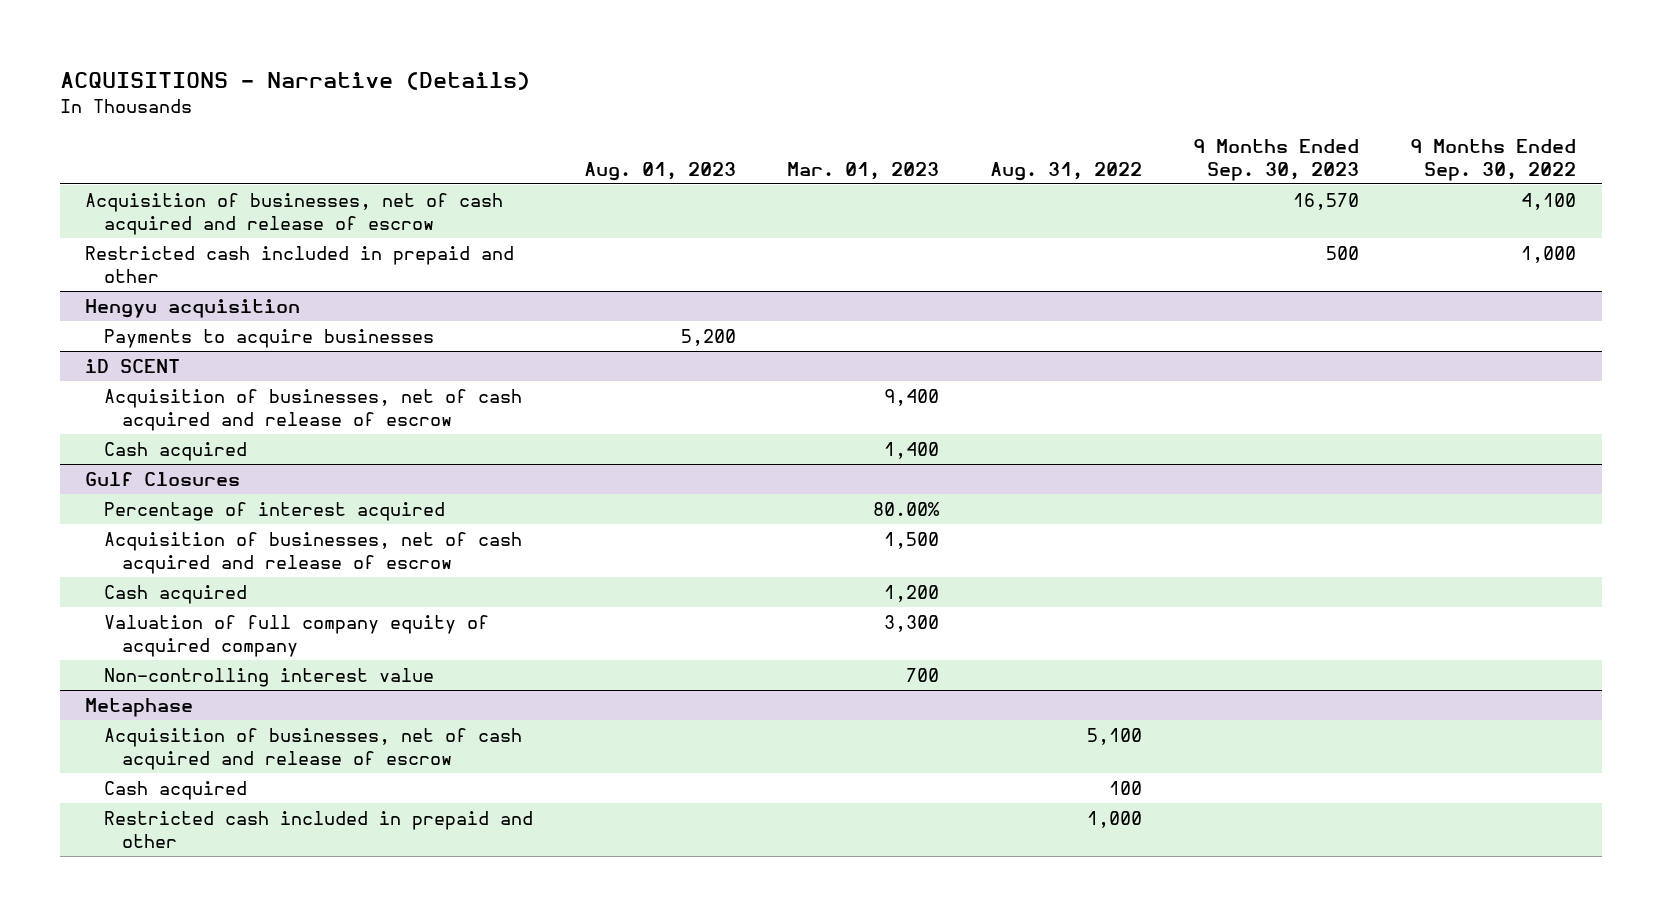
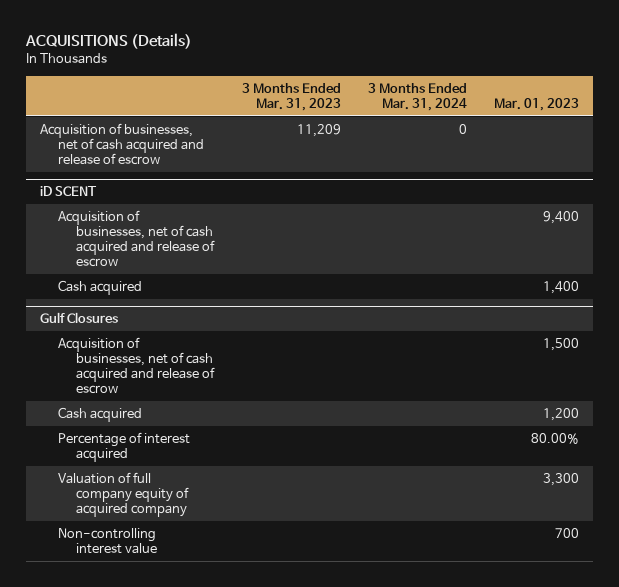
[59,72,530,91] ACQUISITIONS - Narrative (Details) -> [25,32,193,49] ACQUISITIONS (Details)
[583,161,736,181] Aug. 01, 2023 -> none
[989,161,1142,181] Aug. 31, 2022 -> none
[1192,138,1359,181] 9 Months Ended Sep. 30, 2023 -> none
[1409,138,1576,181] 9 Months Ended Sep. 30, 2022 -> none
none -> [241,82,341,111] 3 Months Ended Mar. 31, 2023
none -> [367,82,467,111] 3 Months Ended Mar. 31, 2024
[85,245,515,283] Restricted cash included in prepaid and other -> none
[85,298,301,318] Hengyu acquisition -> none
[103,328,434,348] Payments to acquire businesses -> none
[103,501,445,521] Percentage of interest acquired -> [58,431,191,463] Percentage of interest acquired
[85,697,194,717] Metaphase -> none
[103,727,522,770] Acquisition of businesses, net of cash acquired and release of escrow -> none
[103,780,247,800] Cash acquired -> none
[103,810,533,848] Restricted cash included in prepaid and other -> none

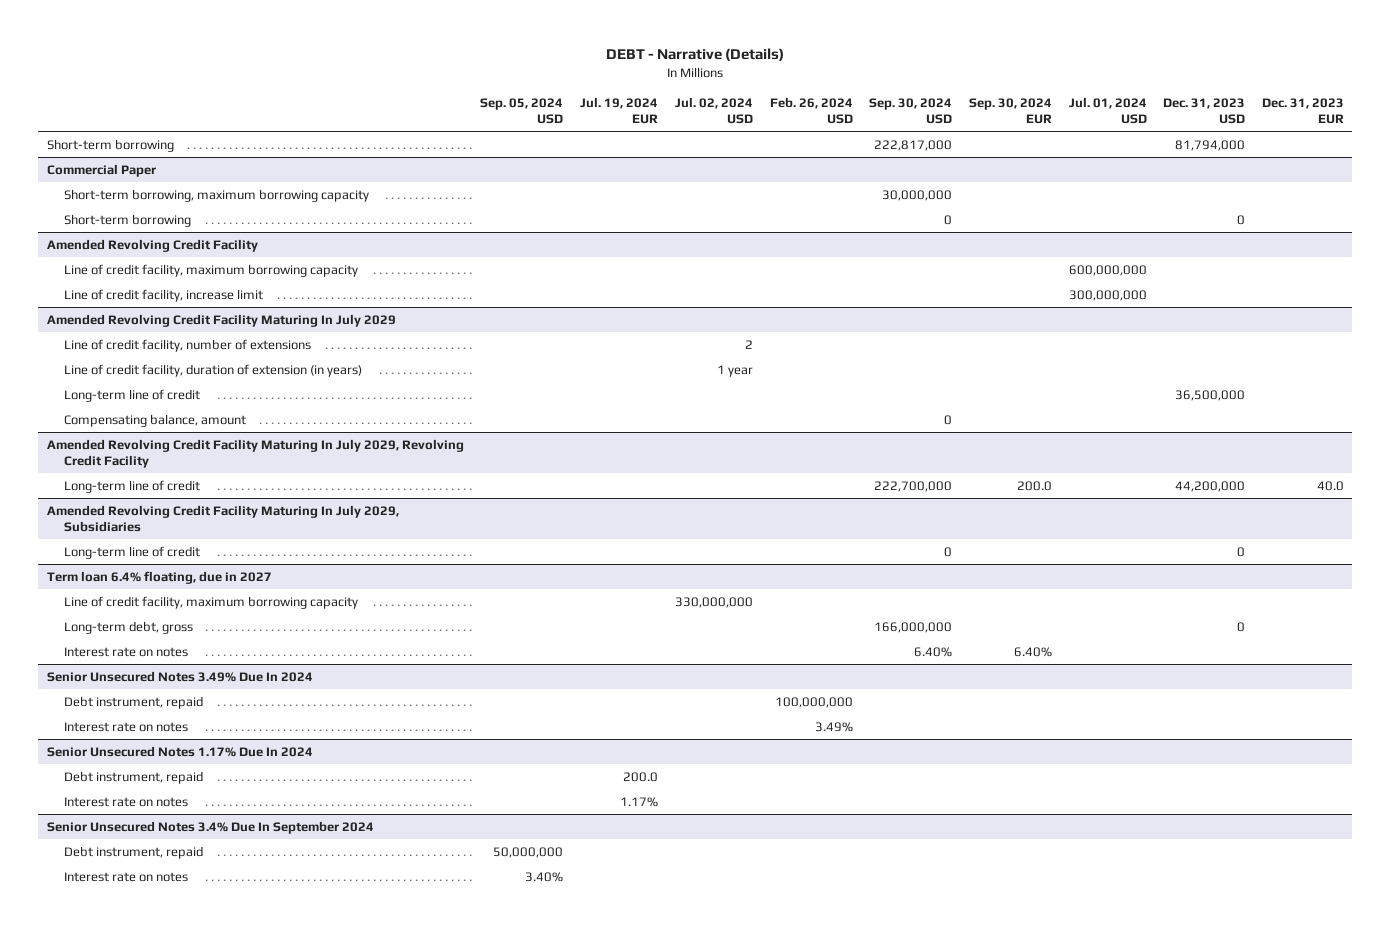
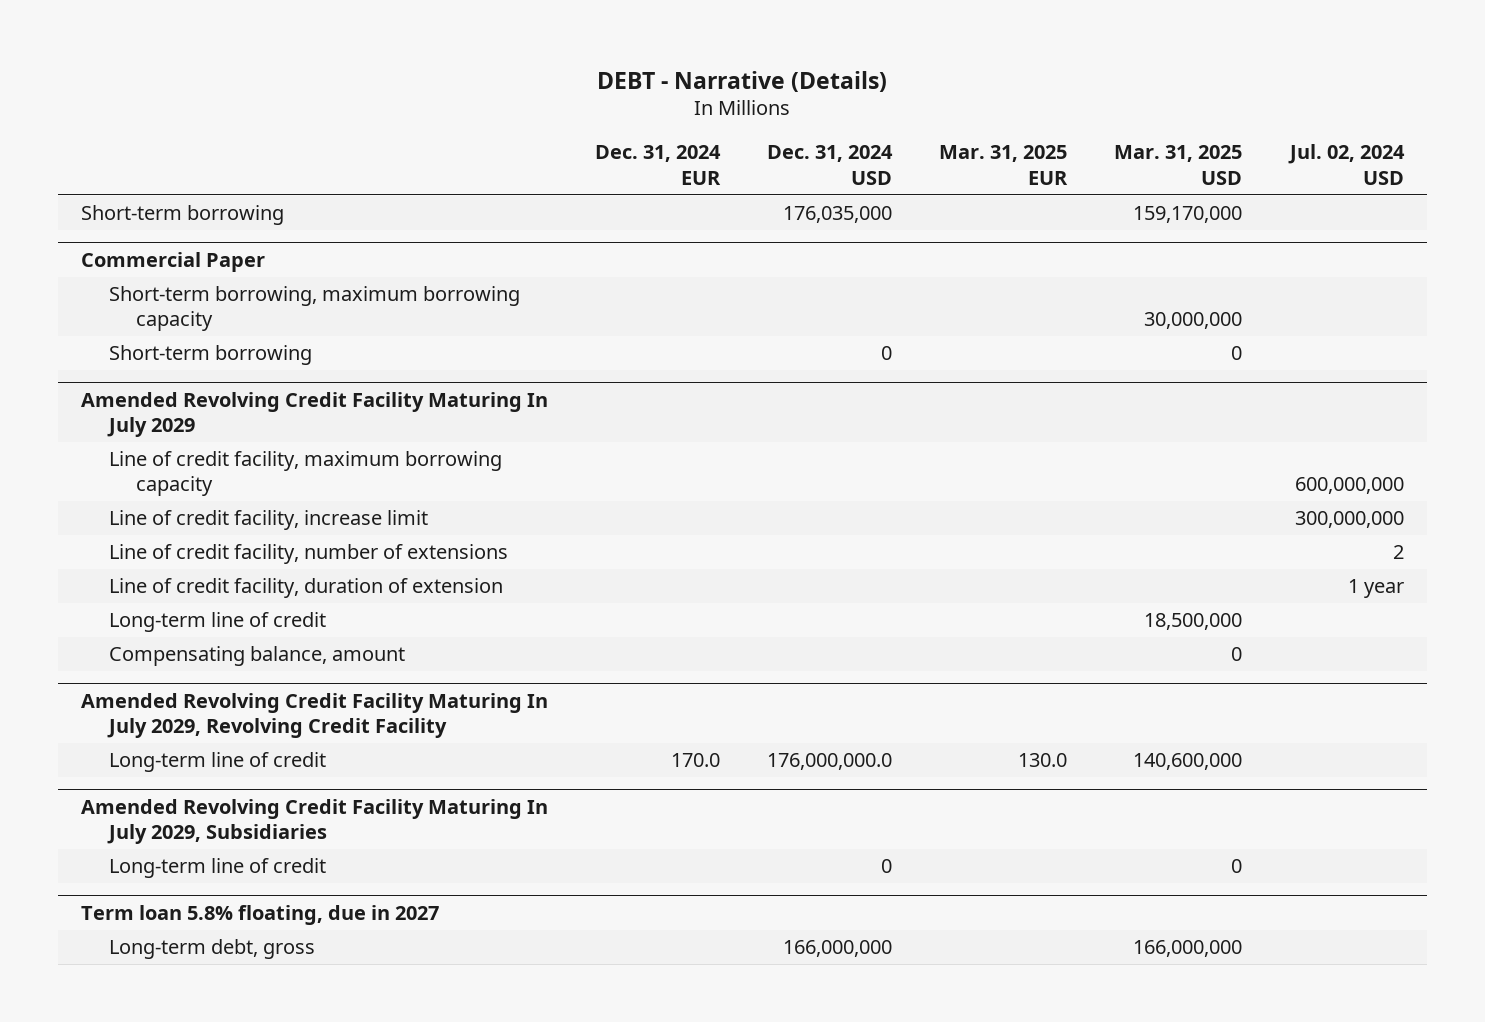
[480,97,564,124] Sep. 05, 2024 USD -> none
[580,96,659,124] Jul. 19, 2024 EUR -> none
[769,96,853,124] Feb. 26, 2024 USD -> none
[869,97,953,124] Sep. 30, 2024 USD -> none
[968,97,1052,124] Sep. 30, 2024 EUR -> none
[1068,96,1147,124] Jul. 01, 2024 USD -> none
[1163,97,1246,124] Dec. 31, 2023 USD -> none
[1261,97,1344,124] Dec. 31, 2023 EUR -> none
none -> [595,145,722,185] Dec. 31, 2024 EUR
none -> [767,145,894,185] Dec. 31, 2024 USD
none -> [939,145,1069,185] Mar. 31, 2025 EUR
none -> [1114,145,1243,185] Mar. 31, 2025 USD
[46,238,258,252] Amended Revolving Credit Facility -> none
[64,263,359,277] Line of credit facility, maximum borrowing capacity -> none
[64,288,264,302] Line of credit facility, increase limit -> none
none -> [108,451,502,497] Line of credit facility, maximum borrowing capacity
none -> [108,510,428,531] Line of credit facility, increase limit
[64,363,363,377] Line of credit facility, duration of extension (in years) -> [108,578,503,599] Line of credit facility, duration of extension
[46,570,272,584] Term loan 6.4% floating, due in 2027 -> none
[64,595,359,609] Line of credit facility, maximum borrowing capacity -> none
[64,620,194,634] Long-term debt, gross -> none
[64,646,189,657] Interest rate on notes -> none
[46,670,313,682] Senior Unsecured Notes 3.49% Due In 2024 -> none
[64,695,204,709] Debt instrument, repaid -> none
[64,721,189,732] Interest rate on notes -> none
[46,745,313,757] Senior Unsecured Notes 1.17% Due In 2024 -> none
[64,770,204,784] Debt instrument, repaid -> none
[64,796,189,807] Interest rate on notes -> none
[46,820,374,834] Senior Unsecured Notes 3.4% Due In September 2024 -> none
[64,845,204,859] Debt instrument, repaid -> none
[64,871,189,882] Interest rate on notes -> none
none -> [81,904,440,925] Term loan 5.8% floating, due in 2027
none -> [108,939,315,960] Long-term debt, gross

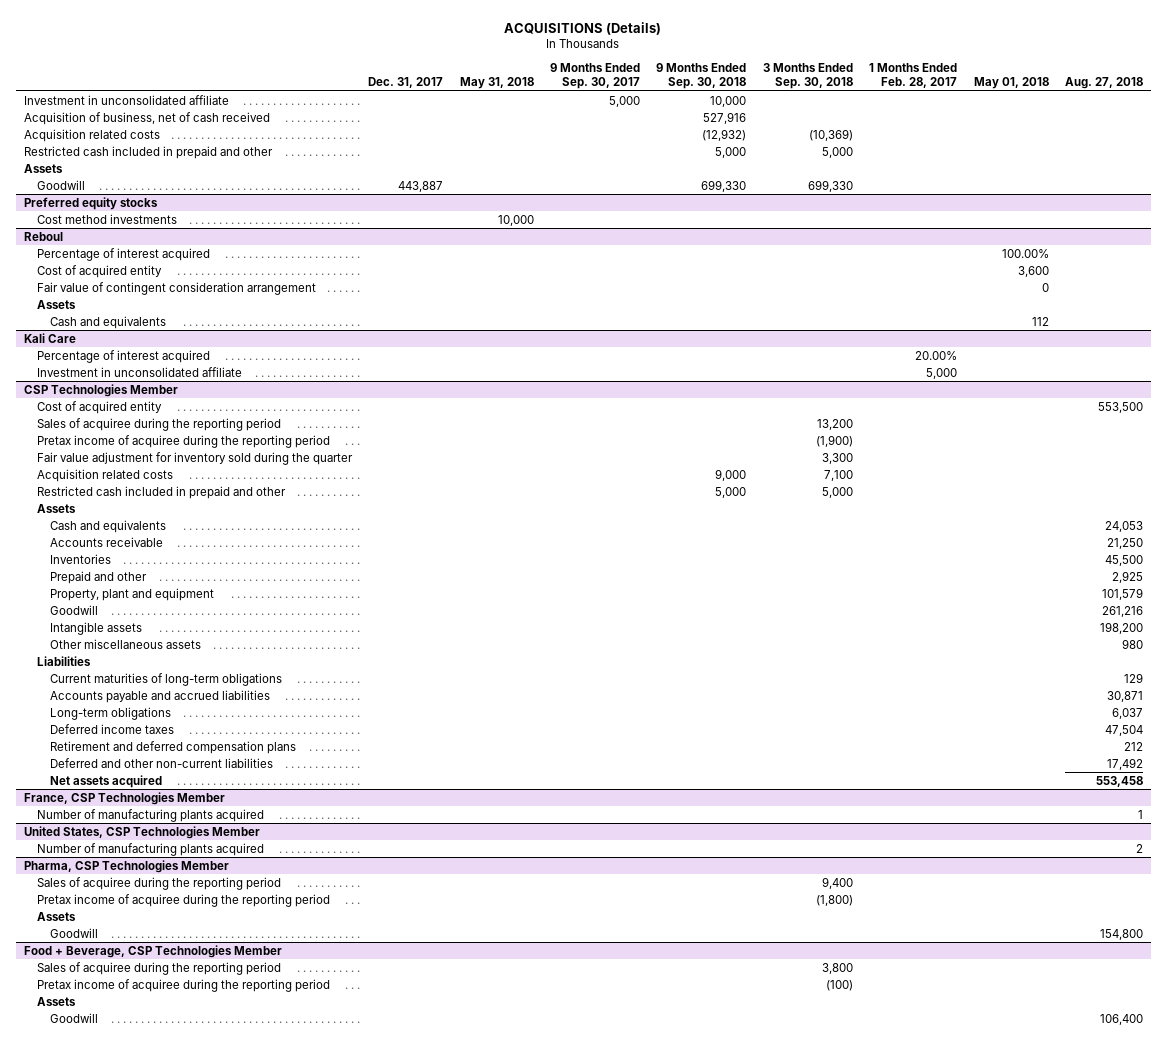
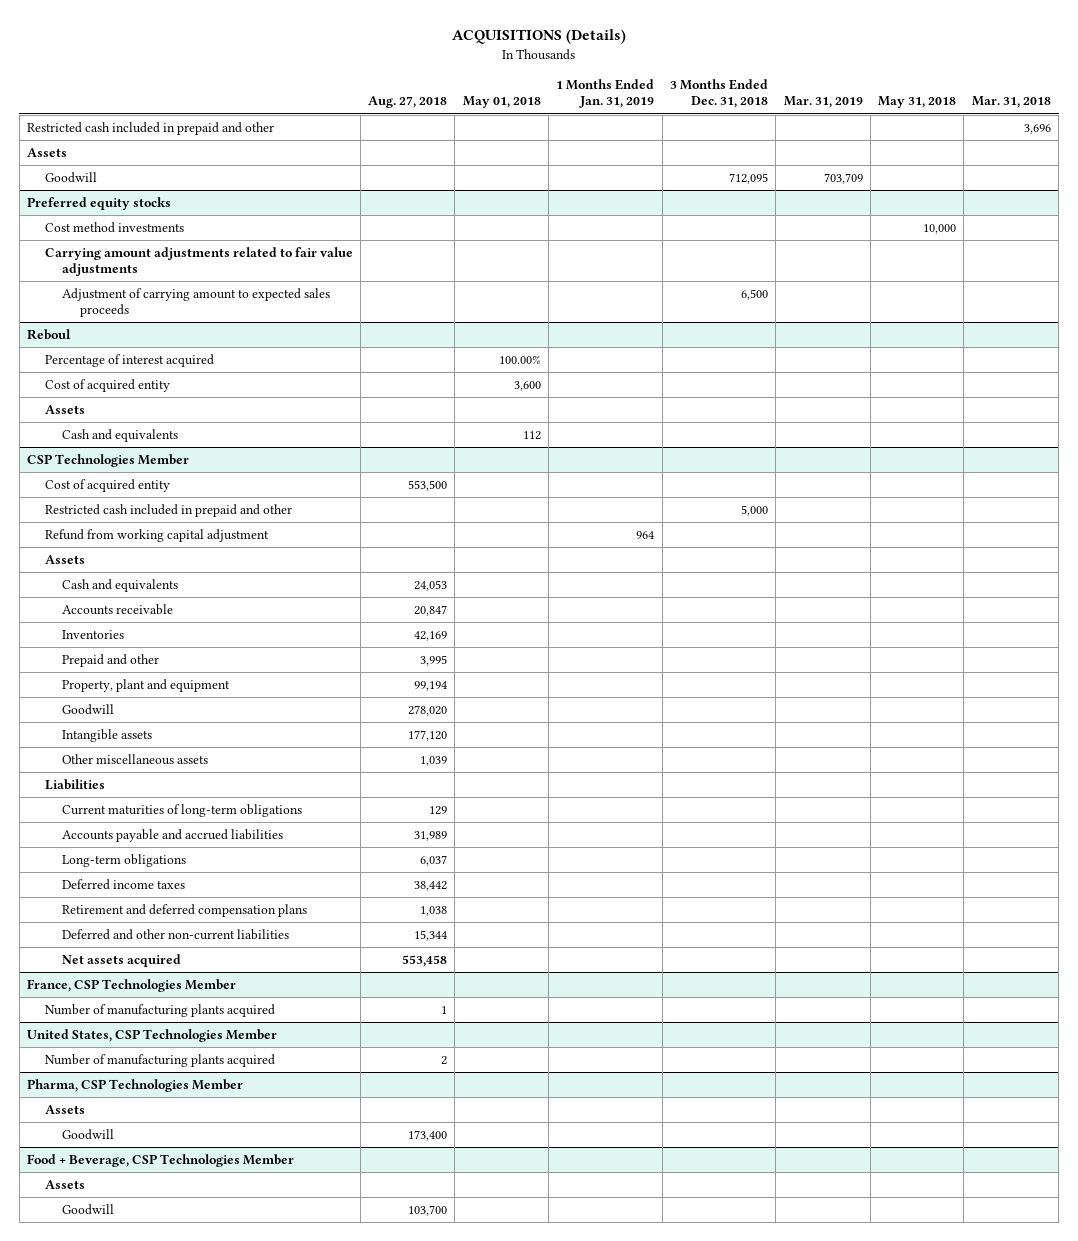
[368,77,444,89] Dec. 31, 2017 -> none
[550,63,641,90] 9 Months Ended Sep. 30, 2017 -> none
[656,63,747,90] 9 Months Ended Sep. 30, 2018 -> none
[762,63,853,90] 3 Months Ended Sep. 30, 2018 -> none
[869,63,958,89] 1 Months Ended Feb. 28, 2017 -> none
none -> [556,79,655,109] 1 Months Ended Jan. 31, 2019
none -> [669,79,768,109] 3 Months Ended Dec. 31, 2018
none -> [783,96,863,109] Mar. 31, 2019
none -> [971,96,1051,109] Mar. 31, 2018
[23,94,229,105] Investment in unconsolidated affiliate -> none
[23,111,270,125] Acquisition of business, net of cash received -> none
[23,128,160,142] Acquisition related costs -> none
none -> [44,247,353,277] Carrying amount adjustments related to fair value adjustments
none -> [62,288,331,318] Adjustment of carrying amount to expected sales proceeds
[36,281,316,295] Fair value of contingent consideration arrangement -> none
[23,332,76,343] Kali Care -> none
[36,349,210,363] Percentage of interest acquired -> none
[36,366,242,377] Investment in unconsolidated affiliate -> none
[36,417,281,431] Sales of acquiree during the reporting period -> none
[36,434,330,448] Pretax income of acquiree during the reporting period -> none
[36,451,353,465] Fair value adjustment for inventory sold during the quarter -> none
[36,468,173,482] Acquisition related costs -> none
none -> [44,529,269,543] Refund from working capital adjustment
[1107,537,1144,549] 21,250 -> [414,605,448,617] 20,847
[1105,554,1144,566] 45,500 -> [414,631,448,642] 42,169
[1112,570,1144,583] 2,925 -> [420,655,448,667] 3,995
[1102,587,1144,600] 101,579 -> [414,681,448,692] 99,194
[1102,605,1144,617] 261,216 -> [408,705,448,717] 278,020
[1100,621,1144,634] 198,200 -> [408,730,448,742] 177,120
[1122,638,1144,649] 980 -> [420,756,448,767] 1,039
[1107,690,1144,702] 30,871 -> [414,831,448,842] 31,989
[1105,724,1144,736] 47,504 -> [414,881,448,892] 38,442
[1124,741,1144,751] 212 -> [420,906,448,917] 1,038
[1107,757,1144,770] 17,492 -> [414,930,448,942] 15,344
[36,876,281,890] Sales of acquiree during the reporting period -> none
[36,893,330,907] Pretax income of acquiree during the reporting period -> none
[1100,928,1144,940] 154,800 -> [408,1130,448,1142] 173,400
[36,961,281,975] Sales of acquiree during the reporting period -> none
[36,978,330,992] Pretax income of acquiree during the reporting period -> none
[1100,1013,1144,1025] 106,400 -> [408,1205,448,1217] 103,700

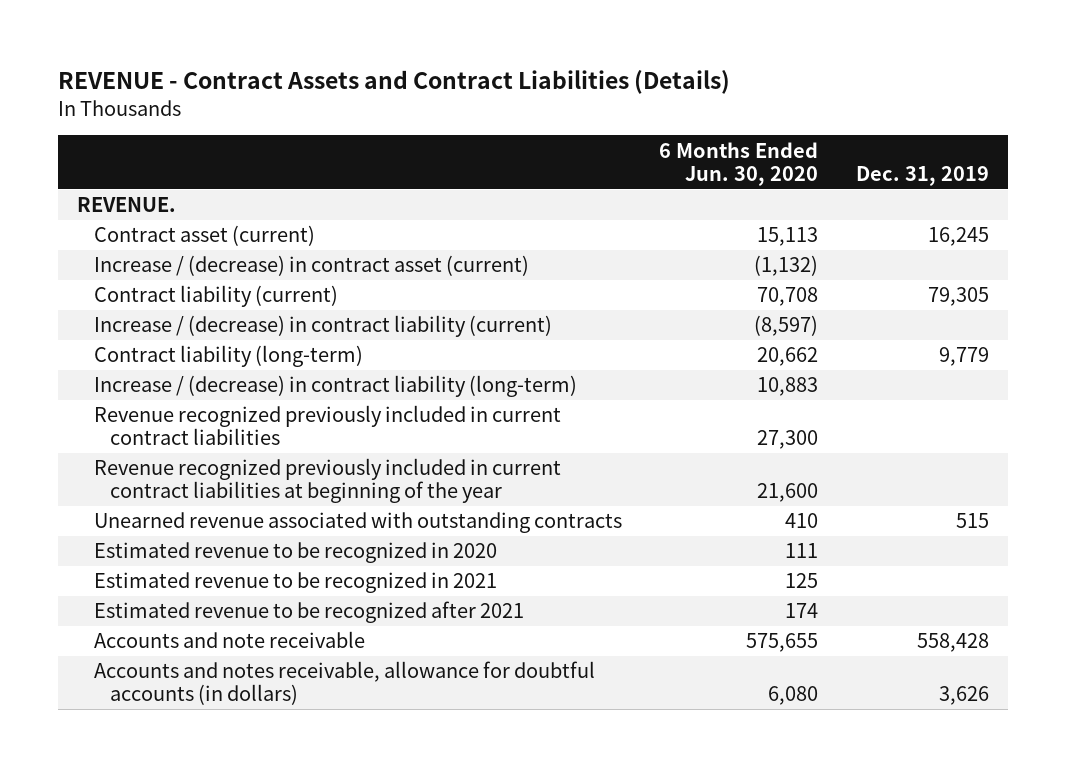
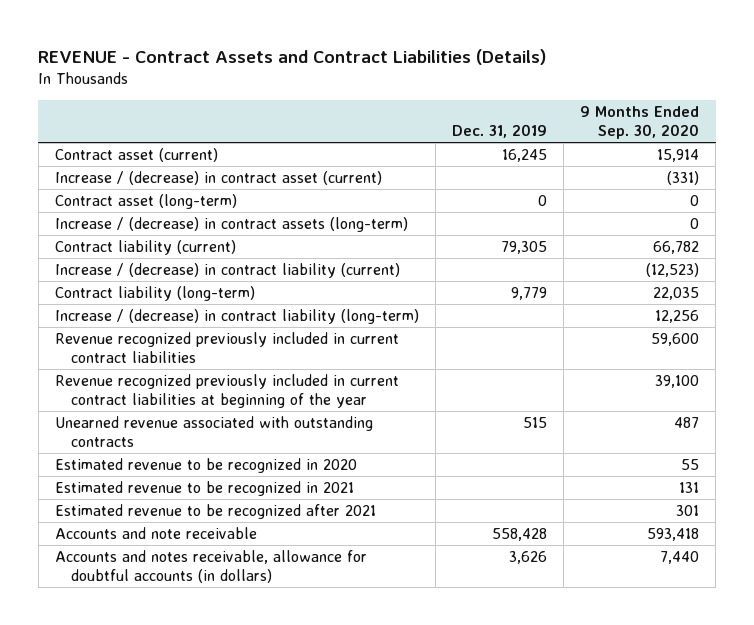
[659,141,819,186] 6 Months Ended Jun. 30, 2020 -> none
none -> [580,106,700,140] 9 Months Ended Sep. 30, 2020
[76,197,176,213] REVENUE. -> none
none -> [54,193,237,209] Contract asset (long-term)
none -> [54,216,408,232] Increase / (decrease) in contract assets (long-term)

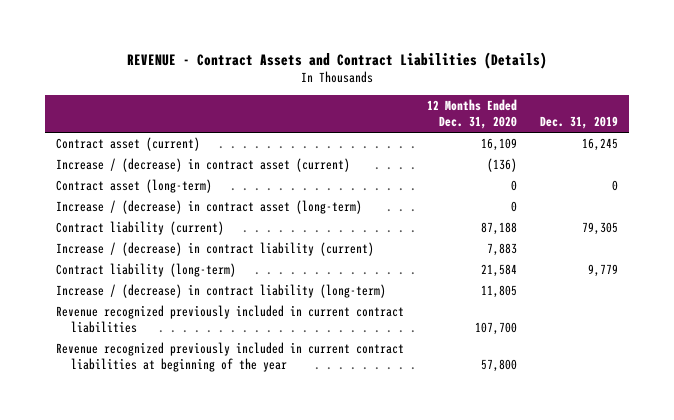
[580,106,700,140] 9 Months Ended Sep. 30, 2020 -> none
none -> [426,99,517,130] 12 Months Ended Dec. 31, 2020
[54,216,408,232] Increase / (decrease) in contract assets (long-term) -> [56,199,363,214] Increase / (decrease) in contract asset (long-term)
[54,415,373,447] Unearned revenue associated with outstanding contracts -> none
[54,457,357,473] Estimated revenue to be recognized in 2020 -> none
[54,480,354,496] Estimated revenue to be recognized in 2021 -> none
[54,503,376,519] Estimated revenue to be recognized after 2021 -> none
[54,526,257,539] Accounts and note receivable -> none
[54,549,367,583] Accounts and notes receivable, allowance for doubtful accounts (in dollars) -> none

